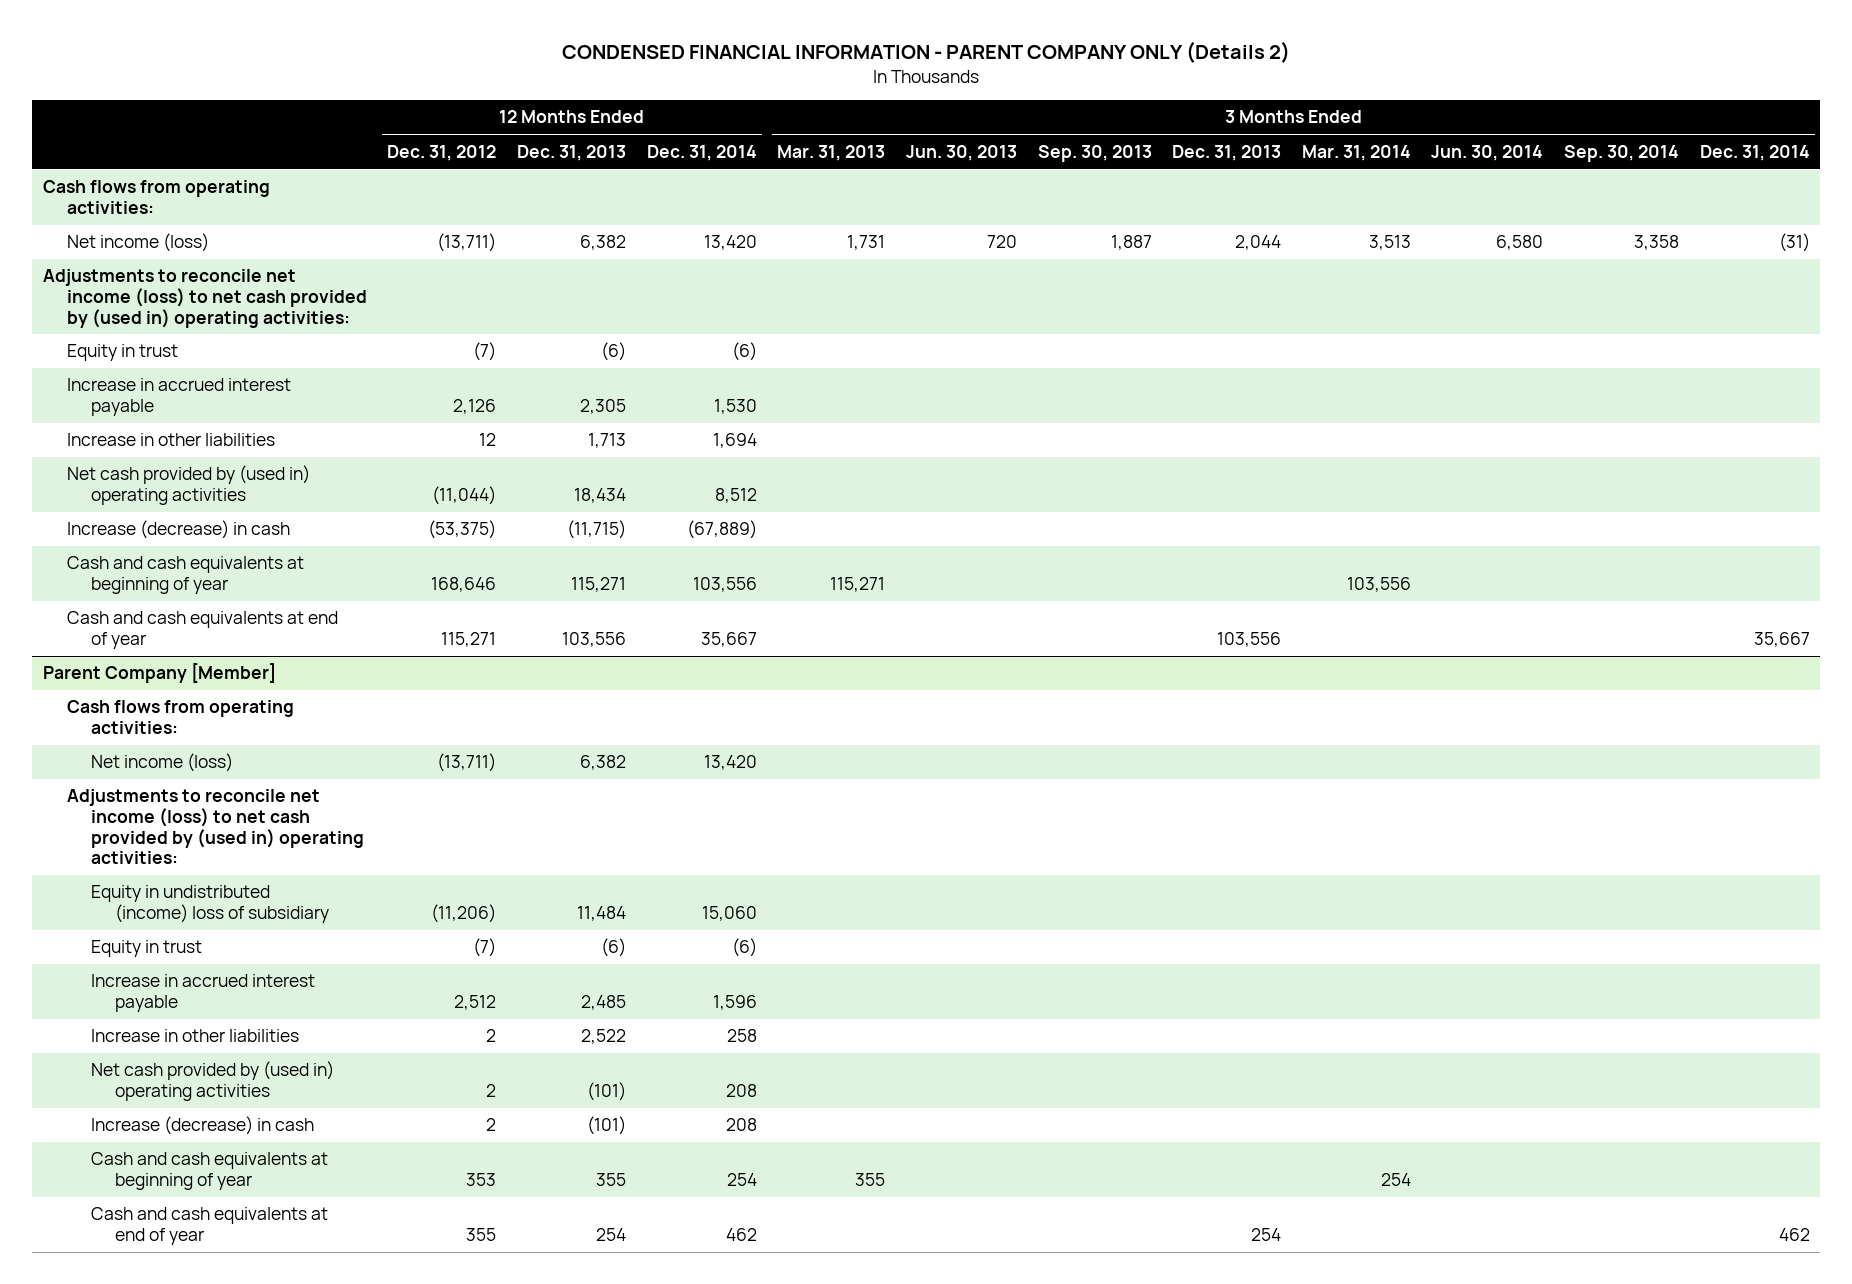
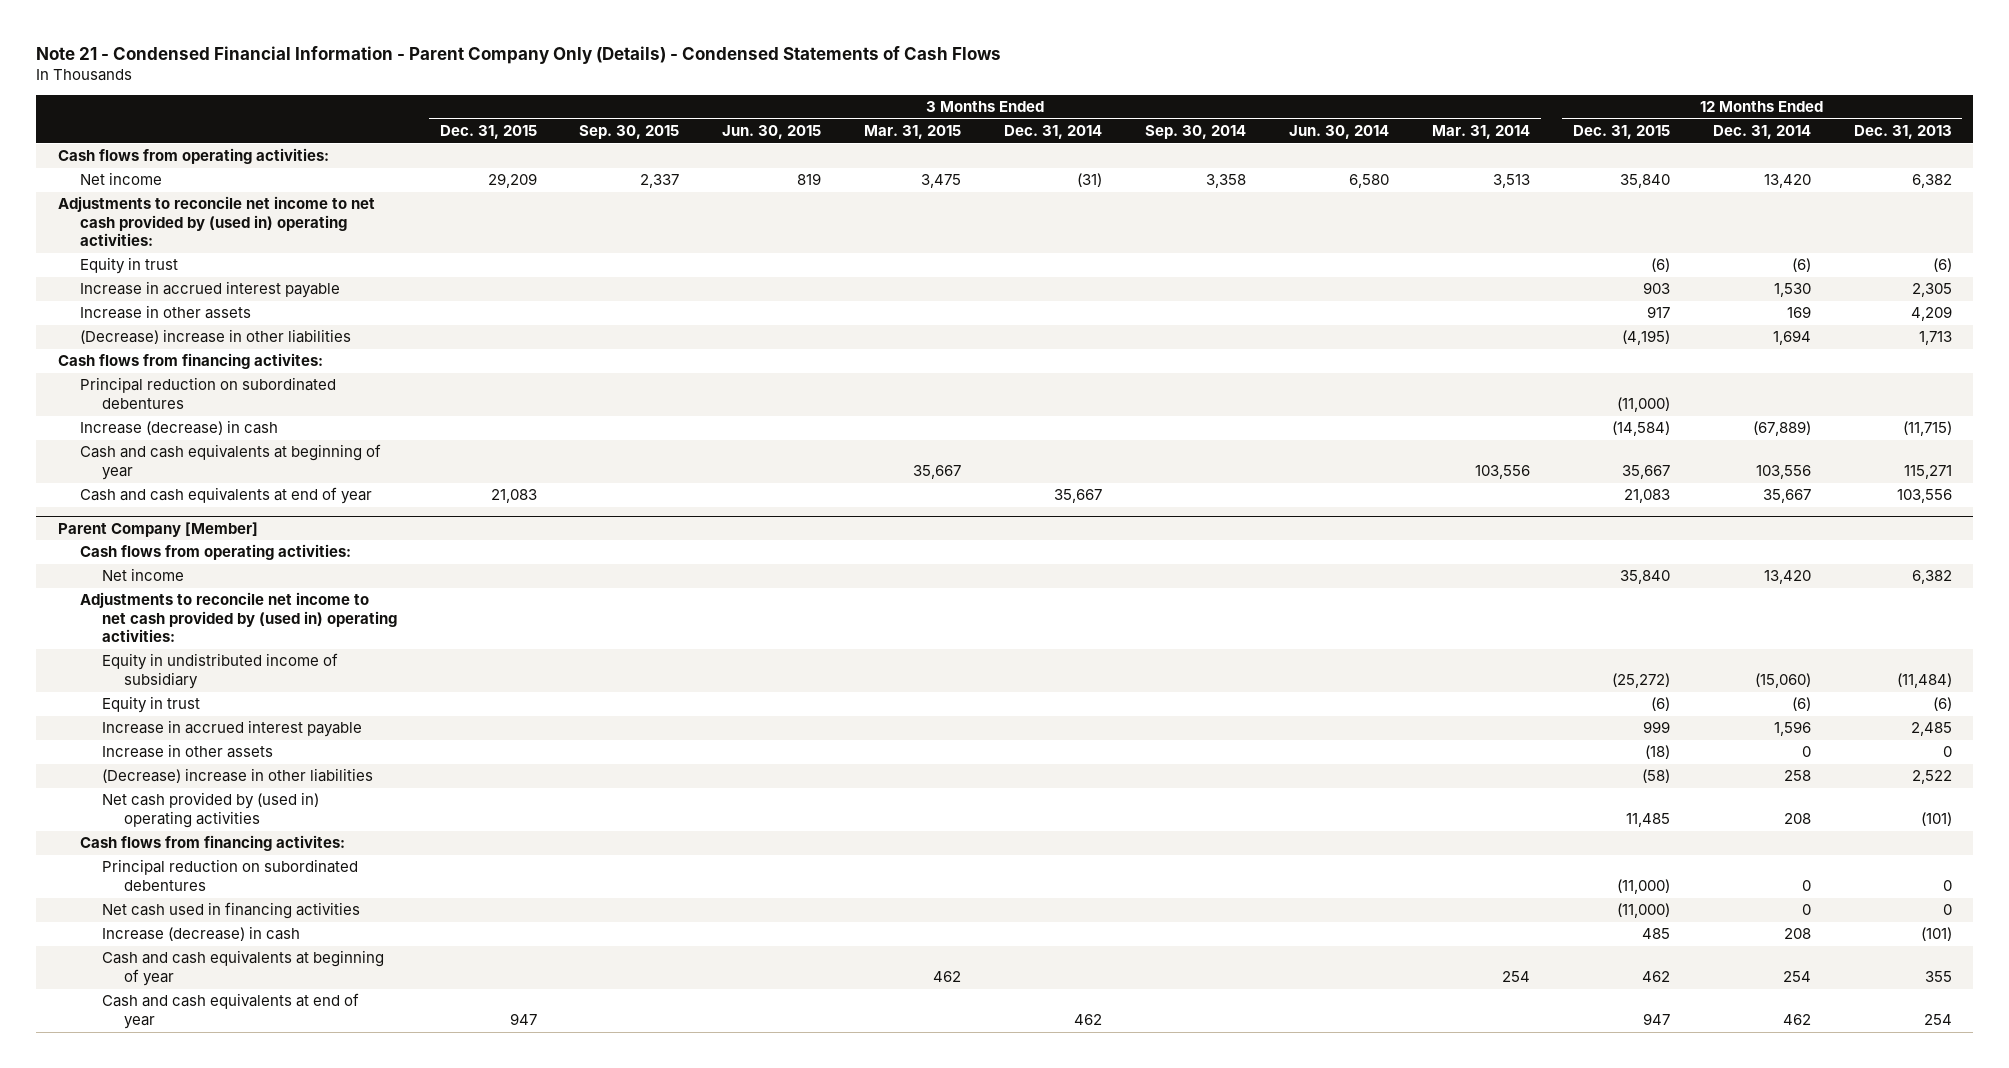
[562,41,1291,64] CONDENSED FINANCIAL INFORMATION - PARENT COMPANY ONLY (Details 2) -> [36,45,1002,64] Note 21 - Condensed Financial Information - Parent Company Only (Details) - Condensed Statements of Cash Flows
[387,144,497,161] Dec. 31, 2012 -> none
[777,144,886,161] Mar. 31, 2013 -> none
[905,144,1017,161] Jun. 30, 2013 -> none
[1037,144,1152,162] Sep. 30, 2013 -> none
[1172,144,1282,161] Dec. 31, 2013 -> none
none -> [439,125,537,140] Dec. 31, 2015
none -> [579,125,680,140] Sep. 30, 2015
none -> [722,125,822,140] Jun. 30, 2015
none -> [864,125,962,140] Mar. 31, 2015
none -> [1572,125,1670,140] Dec. 31, 2015
[66,233,209,253] Net income (loss) -> [79,172,162,186] Net income
[42,269,367,328] Adjustments to reconcile net income (loss) to net cash provided by (used in) operating activities: -> [57,196,375,247] Adjustments to reconcile net income to net cash provided by (used in) operating activities:
[66,465,310,506] Net cash provided by (used in) operating activities -> none
none -> [79,305,251,320] Increase in other assets
[66,433,275,447] Increase in other liabilities -> [79,329,351,345] (Decrease) increase in other liabilities
none -> [57,353,323,370] Cash flows from financing activites:
none -> [79,377,336,409] Principal reduction on subordinated debentures
[91,753,234,773] Net income (loss) -> [101,568,184,582] Net income
[66,789,365,865] Adjustments to reconcile net income (loss) to net cash provided by (used in) operating activities: -> [79,592,397,643] Adjustments to reconcile net income to net cash provided by (used in) operating activities:
[91,885,330,924] Equity in undistributed (income) loss of subsidiary -> [101,653,338,689] Equity in undistributed income of subsidiary
[577,906,627,922] 11,484 -> [1896,672,1952,688] (11,484)
[701,906,757,922] 15,060 -> [1754,672,1811,688] (15,060)
none -> [101,744,273,759] Increase in other assets
[91,1029,300,1043] Increase in other liabilities -> [101,768,373,784] (Decrease) increase in other liabilities
none -> [79,835,345,852] Cash flows from financing activites:
none -> [101,859,358,891] Principal reduction on subordinated debentures
none -> [101,902,360,920] Net cash used in financing activities

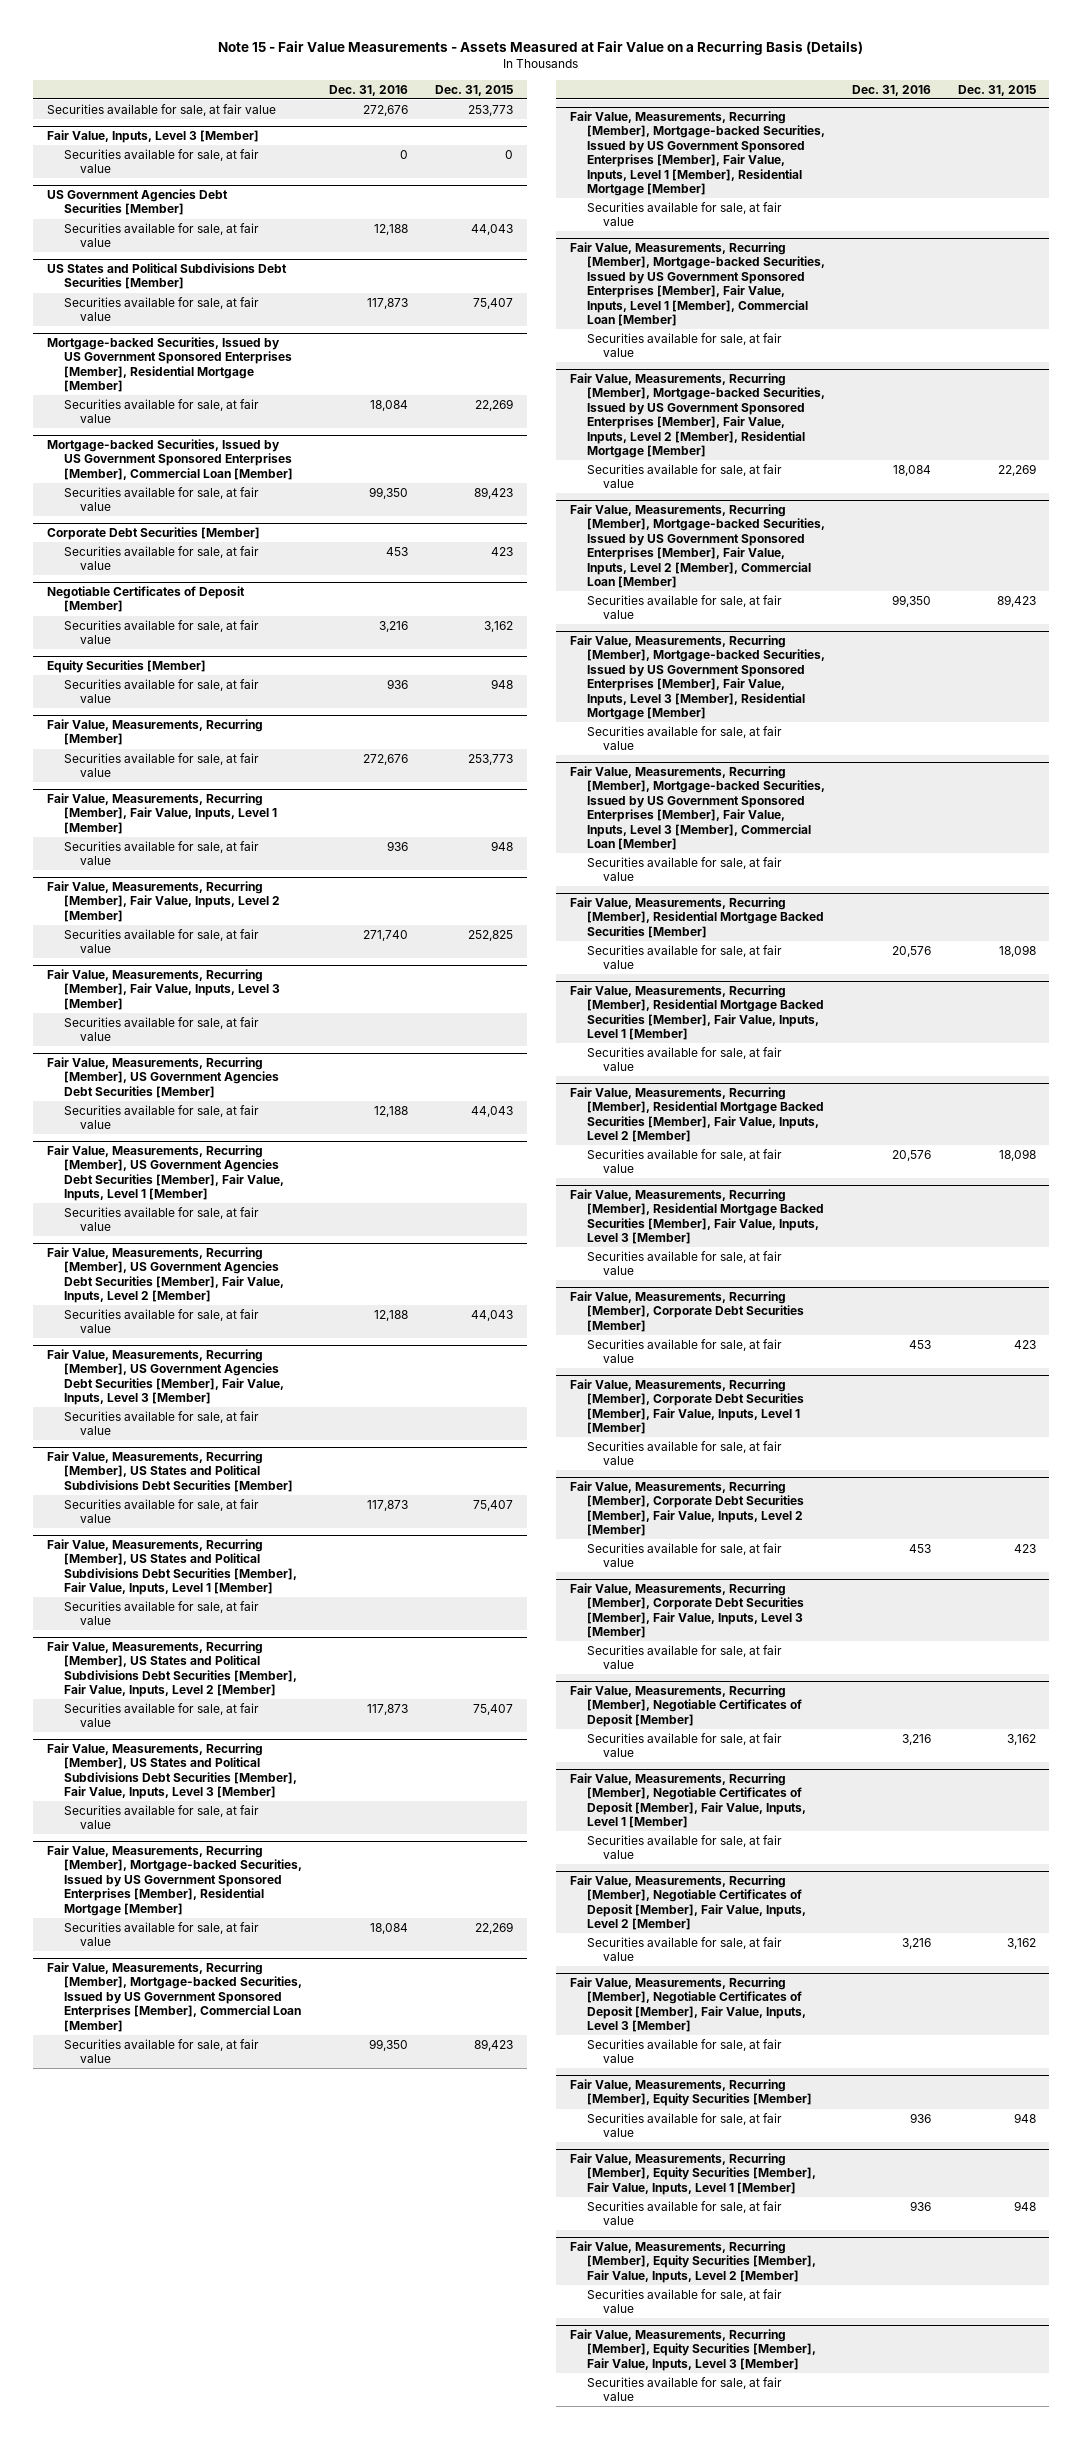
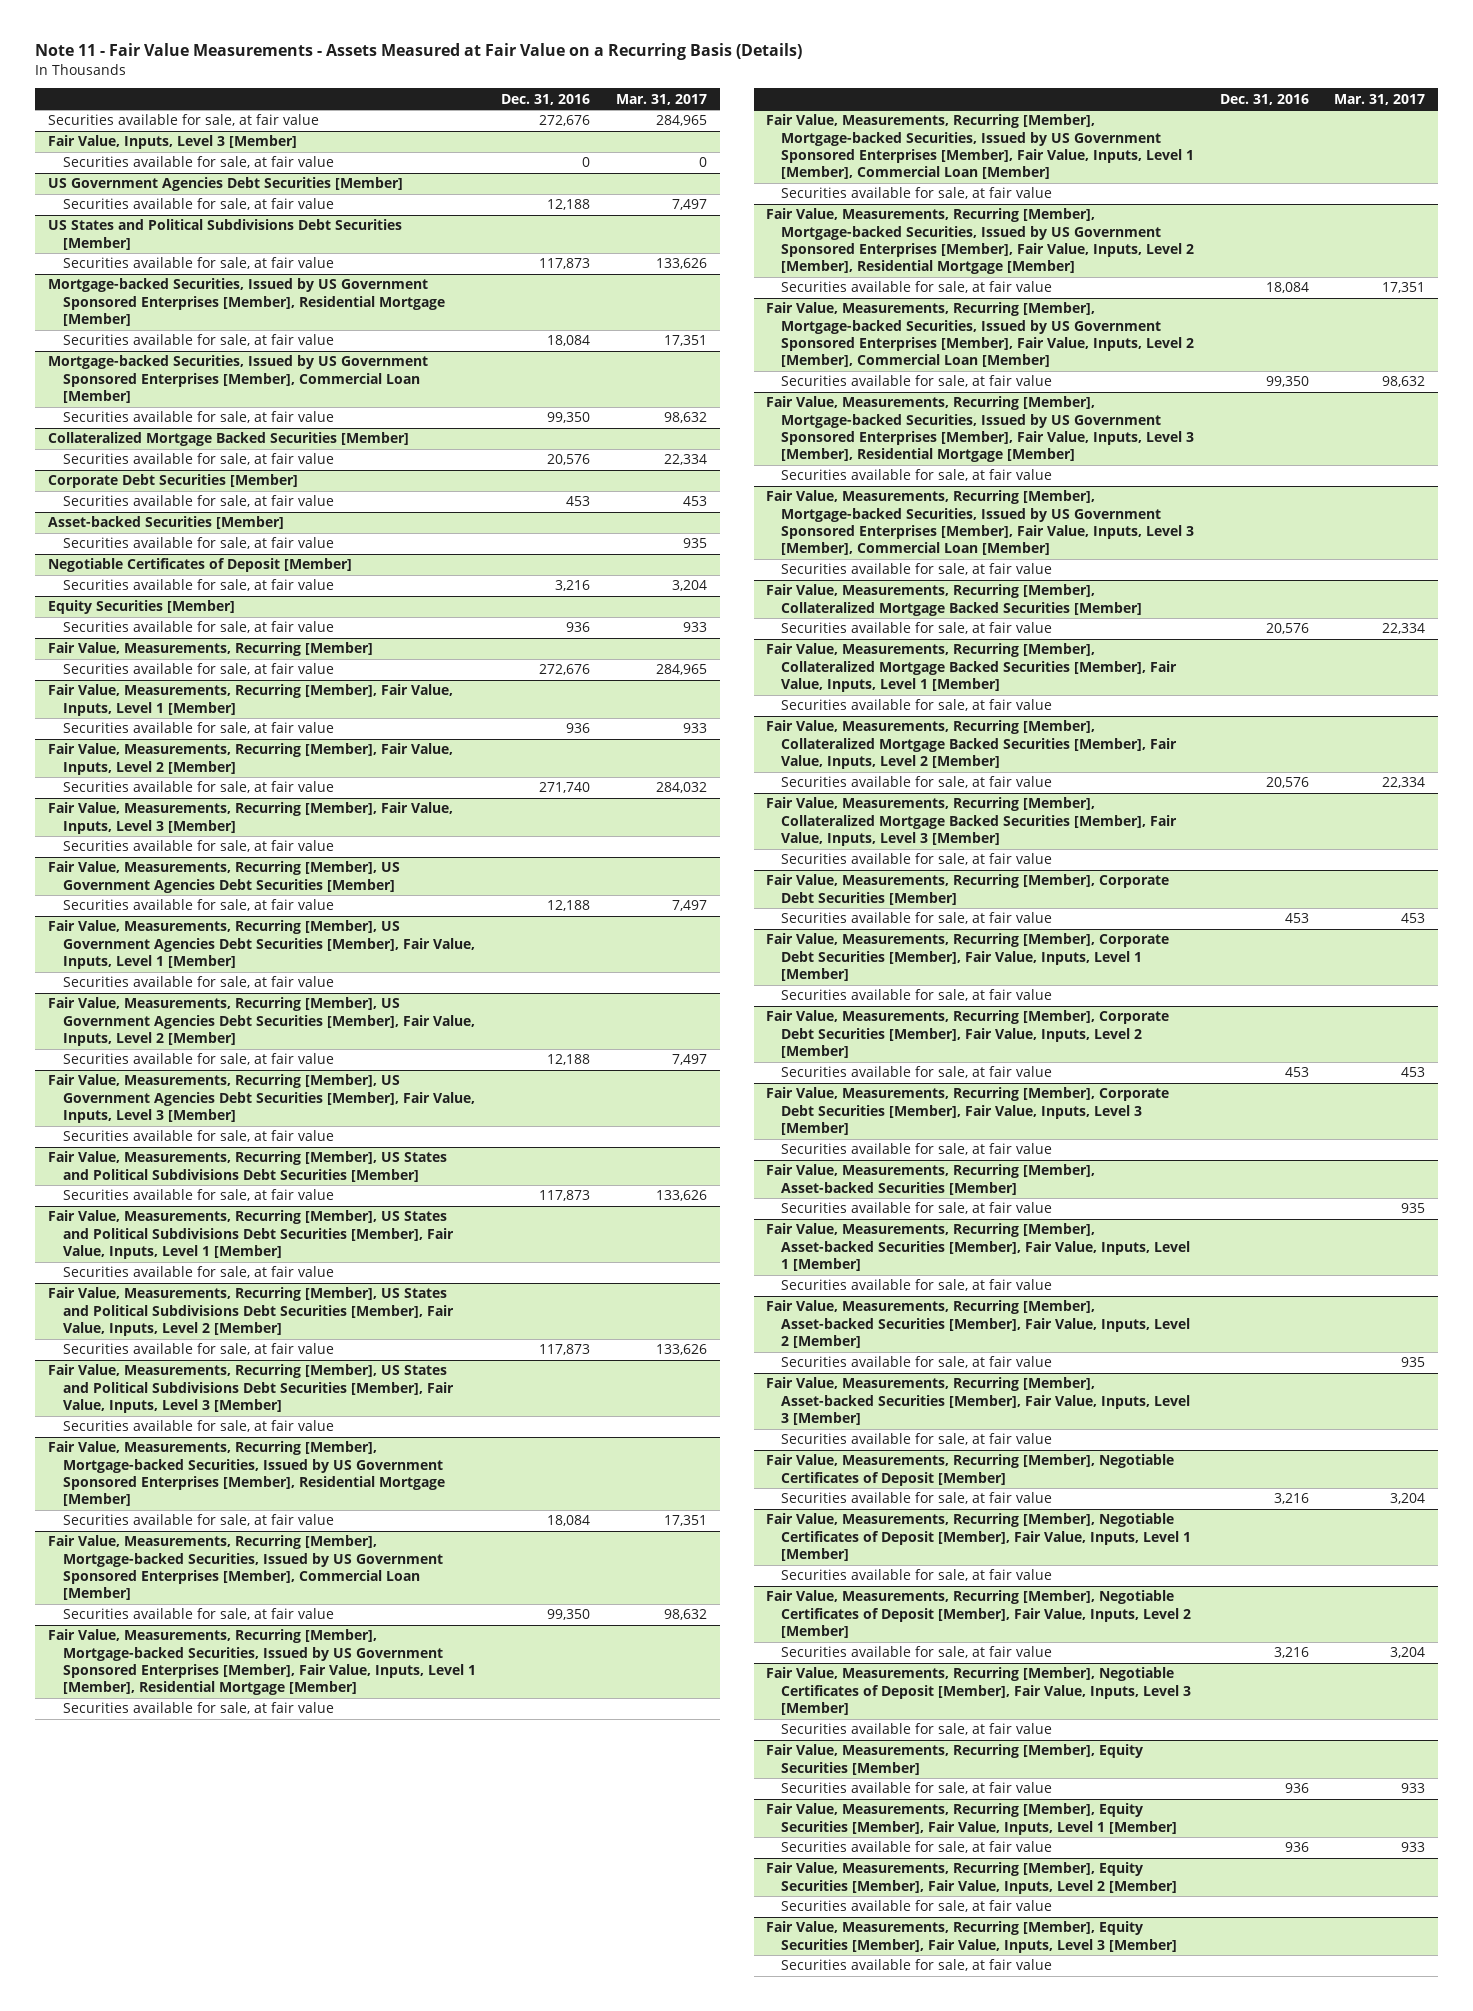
[218,40,864,55] Note 15 - Fair Value Measurements - Assets Measured at Fair Value on a Recurring Basis (Details) -> [35,43,803,61] Note 11 - Fair Value Measurements - Assets Measured at Fair Value on a Recurring Basis (Details)
[435,84,514,96] Dec. 31, 2015 -> none
none -> [615,93,707,105] Mar. 31, 2017
none -> [48,432,410,447] Collateralized Mortgage Backed Securities [Member]
none -> [62,453,334,466] Securities available for sale, at fair value
none -> [48,516,285,530] Asset-backed Securities [Member]
none -> [62,537,334,550] Securities available for sale, at fair value
[569,897,824,938] Fair Value, Measurements, Recurring [Member], Residential Mortgage Backed Securities [Member] -> [766,584,1142,616] Fair Value, Measurements, Recurring [Member], Collateralized Mortgage Backed Securities [Member]
[569,985,824,1041] Fair Value, Measurements, Recurring [Member], Residential Mortgage Backed Securities [Member], Fair Value, Inputs, Level 1 [Member] -> [766,643,1177,692] Fair Value, Measurements, Recurring [Member], Collateralized Mortgage Backed Securities [Member], Fair Value, Inputs, Level 1 [Member]
[569,1087,824,1143] Fair Value, Measurements, Recurring [Member], Residential Mortgage Backed Securities [Member], Fair Value, Inputs, Level 2 [Member] -> [766,720,1177,769] Fair Value, Measurements, Recurring [Member], Collateralized Mortgage Backed Securities [Member], Fair Value, Inputs, Level 2 [Member]
[569,1189,824,1245] Fair Value, Measurements, Recurring [Member], Residential Mortgage Backed Securities [Member], Fair Value, Inputs, Level 3 [Member] -> [766,797,1177,846] Fair Value, Measurements, Recurring [Member], Collateralized Mortgage Backed Securities [Member], Fair Value, Inputs, Level 3 [Member]
none -> [766,1164,1096,1195] Fair Value, Measurements, Recurring [Member], Asset-backed Securities [Member]
none -> [780,1202,1052,1215] Securities available for sale, at fair value
none -> [766,1223,1190,1271] Fair Value, Measurements, Recurring [Member], Asset-backed Securities [Member], Fair Value, Inputs, Level 1 [Member]
none -> [780,1279,1052,1292] Securities available for sale, at fair value
none -> [766,1300,1190,1348] Fair Value, Measurements, Recurring [Member], Asset-backed Securities [Member], Fair Value, Inputs, Level 2 [Member]
none -> [780,1356,1052,1369] Securities available for sale, at fair value
none -> [766,1377,1190,1425] Fair Value, Measurements, Recurring [Member], Asset-backed Securities [Member], Fair Value, Inputs, Level 3 [Member]
none -> [780,1433,1052,1446] Securities available for sale, at fair value

